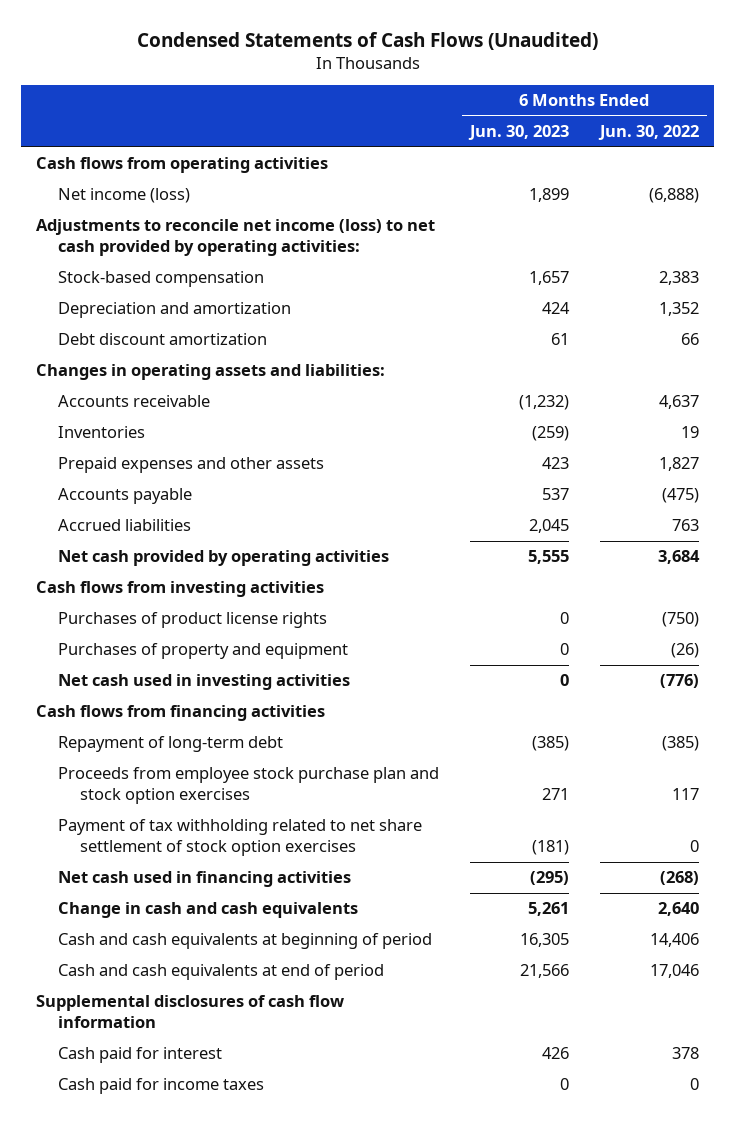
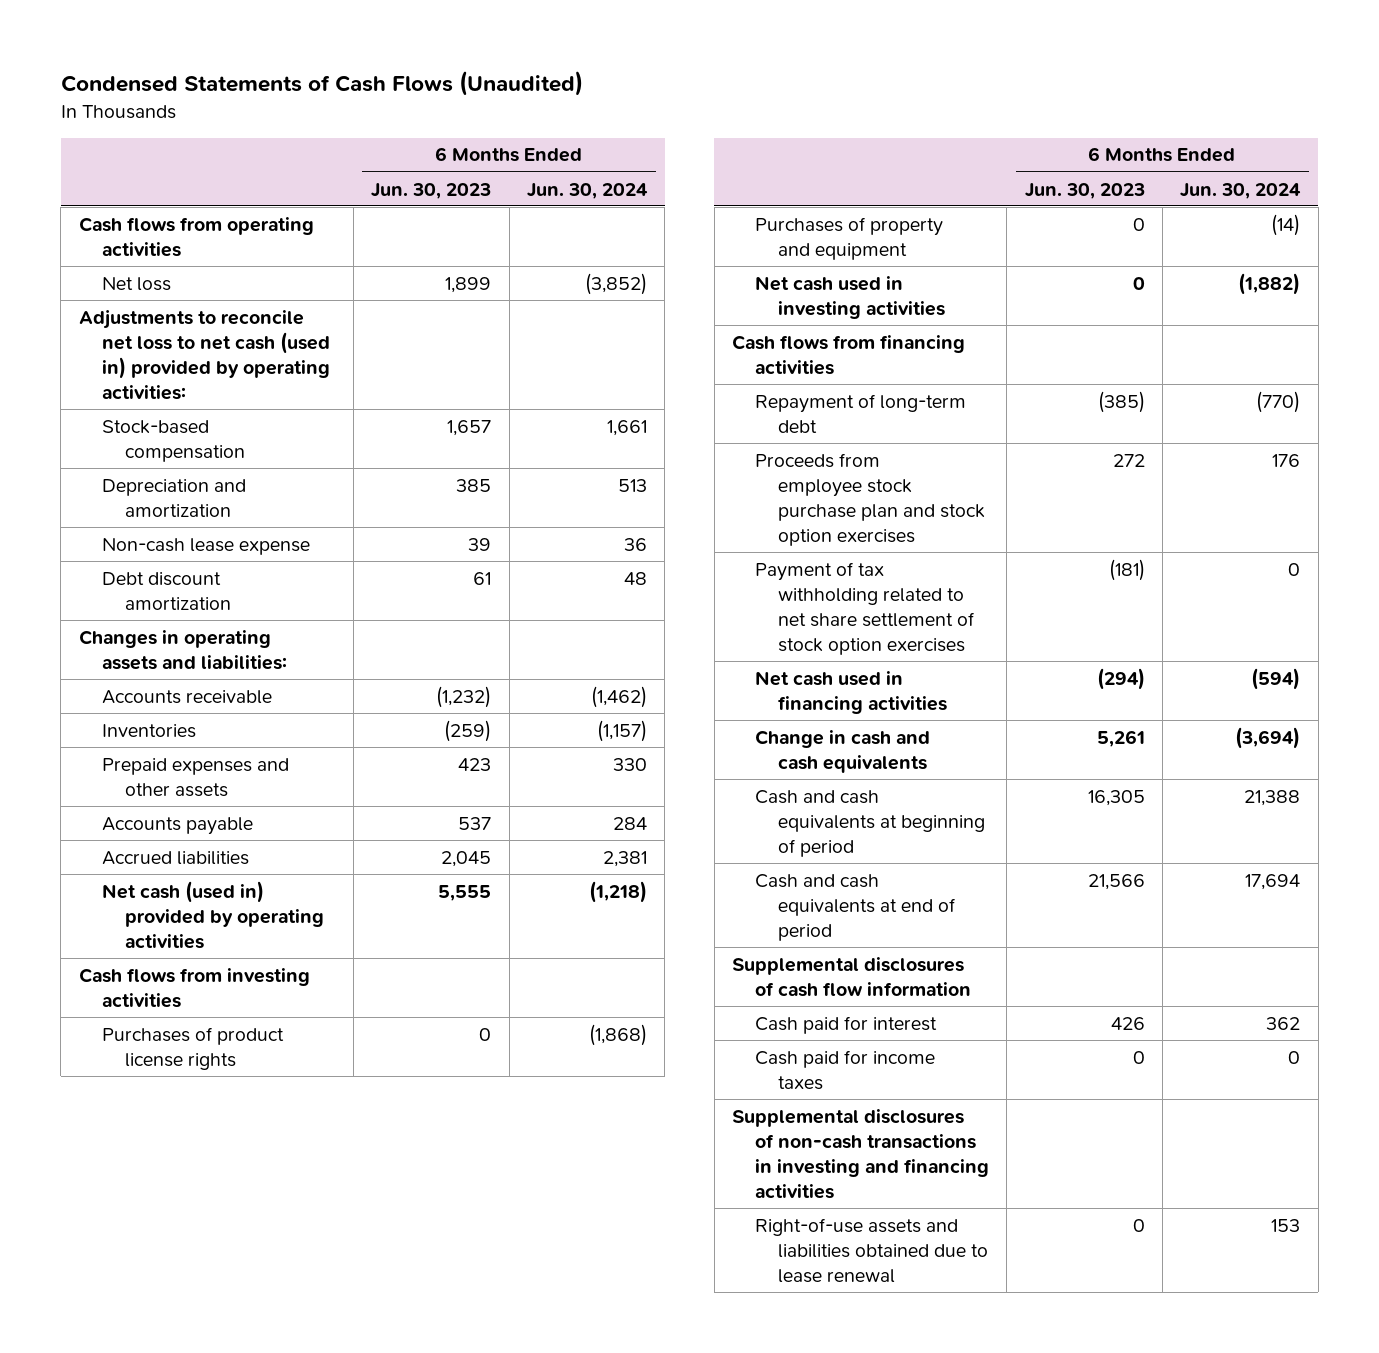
[597,125,699,141] Jun. 30, 2022 -> none
none -> [526,182,648,199] Jun. 30, 2024
[58,188,191,204] Net income (loss) -> [101,276,171,291] Net loss
[36,219,436,257] Adjustments to reconcile net income (loss) to net cash provided by operating activities: -> [78,309,330,400] Adjustments to reconcile net loss to net cash (used in) provided by operating activities:
[542,302,571,315] 424 -> [456,478,492,492] 385
none -> [101,537,310,555] Non-cash lease expense
[58,550,390,567] Net cash provided by operating activities -> [101,880,325,949] Net cash (used in) provided by operating activities
[542,788,570,801] 271 -> [1112,453,1145,467] 272
[530,871,570,886] (295) -> [1096,667,1145,690] (294)
none -> [731,1108,990,1199] Supplemental disclosures of non-cash transactions in investing and financing activities
none -> [755,1217,989,1283] Right-of-use assets and liabilities obtained due to lease renewal

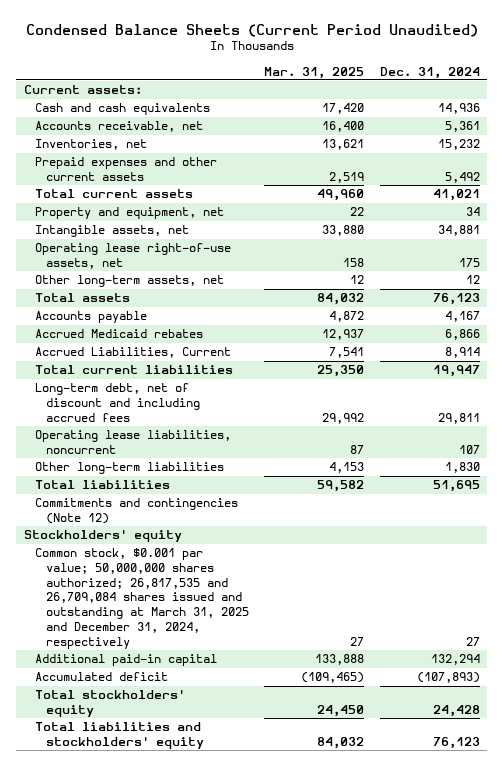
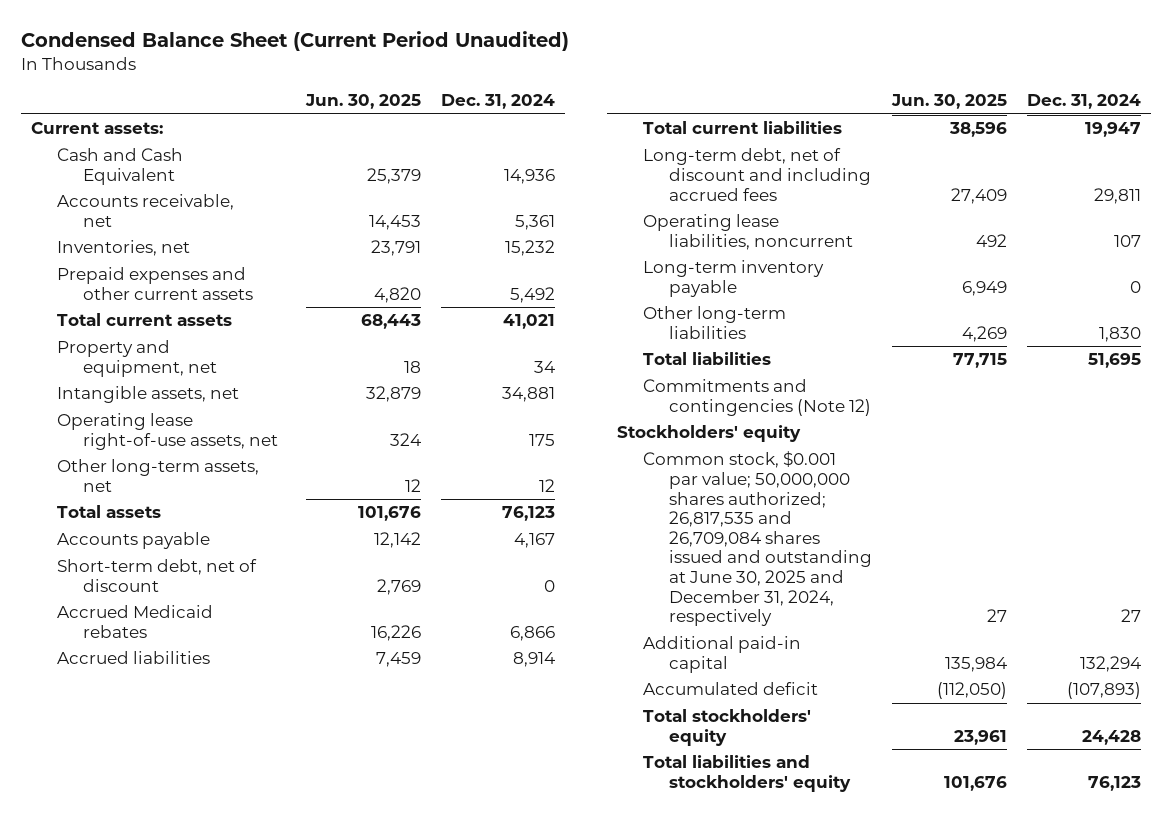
[25,23,478,37] Condensed Balance Sheets (Current Period Unaudited) -> [20,31,569,52] Condensed Balance Sheet (Current Period Unaudited)
[264,66,365,79] Mar. 31, 2025 -> none
none -> [304,94,421,110] Jun. 30, 2025
[35,103,211,116] Cash and cash equivalents -> [56,148,183,185] Cash and Cash Equivalent
none -> [56,559,257,592] Short-term debt, net of discount
[35,347,232,359] Accrued Liabilities, Current -> [56,651,210,665] Accrued liabilities
none -> [642,260,824,297] Long-term inventory payable
[35,548,250,649] Common stock, $0.001 par value; 50,000,000 shares authorized; 26,817,535 and 26,709,084 shares issued and outstanding at March 31, 2025 and December 31, 2024, respectively -> [642,451,873,627] Common stock, $0.001 par value; 50,000,000 shares authorized; 26,817,535 and 26,709,084 shares issued and outstanding at June 30, 2025 and December 31, 2024, respectively

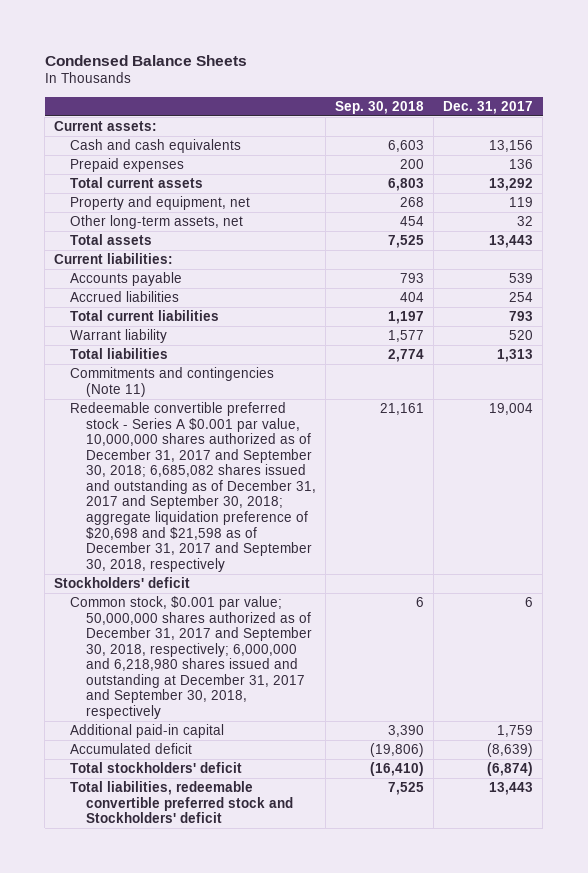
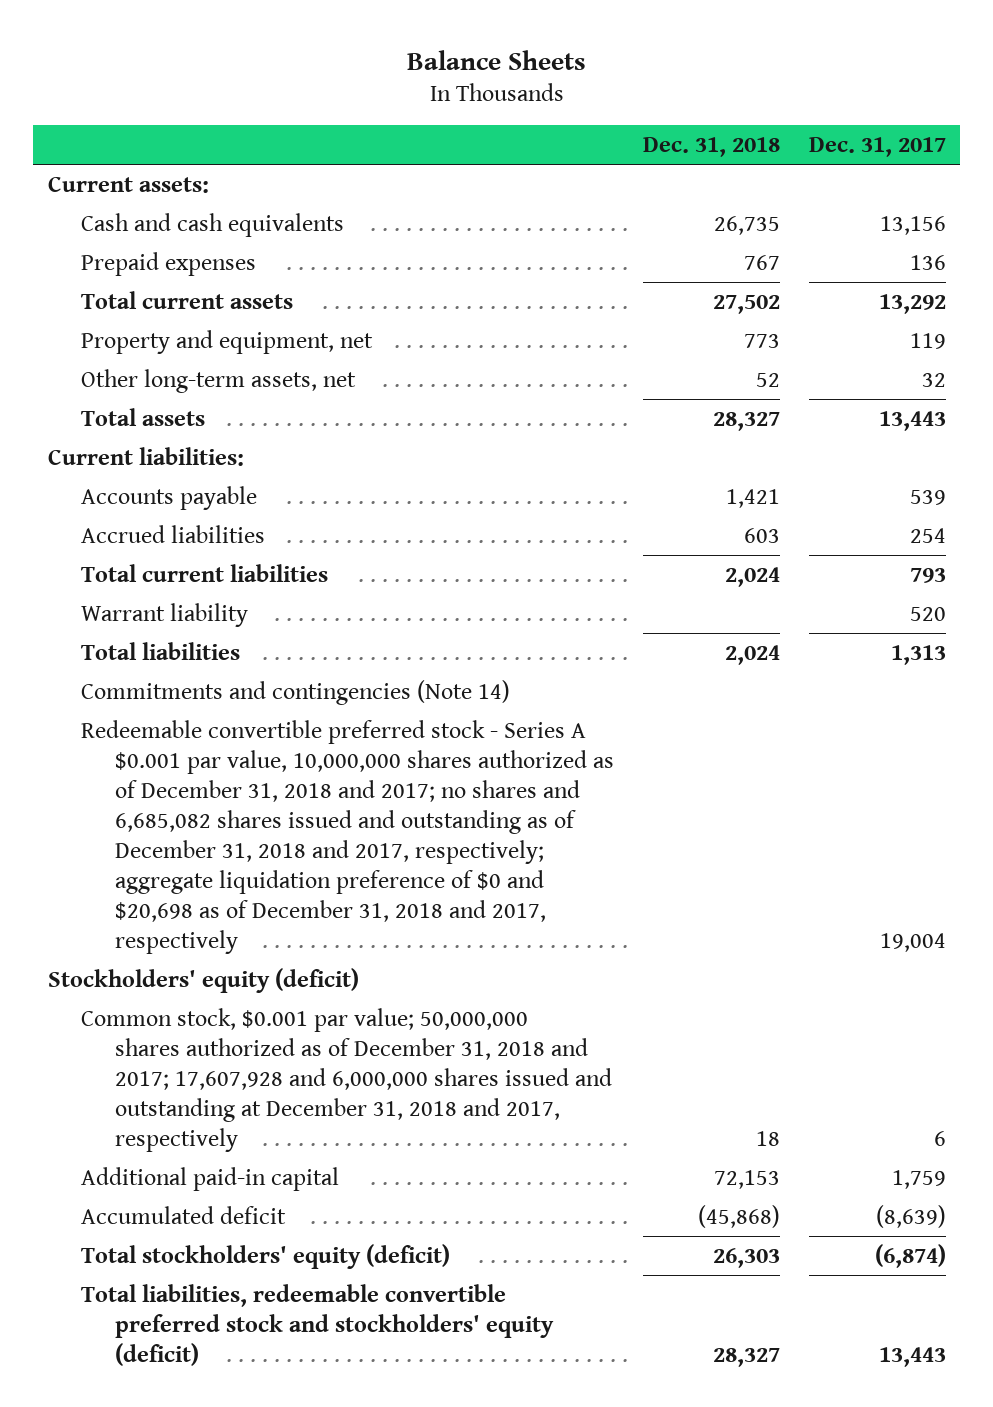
[44,54,247,66] Condensed Balance Sheets -> [406,49,586,70] Balance Sheets
[334,100,424,114] Sep. 30, 2018 -> none
none -> [642,136,780,157] Dec. 31, 2018
[70,367,275,397] Commitments and contingencies (Note 11) -> [81,680,511,706] Commitments and contingencies (Note 14)
[70,402,316,572] Redeemable convertible preferred stock - Series A $0.001 par value, 10,000,000 shares authorized as of December 31, 2017 and September 30, 2018; 6,685,082 shares issued and outstanding as of December 31, 2017 and September 30, 2018; aggregate liquidation preference of $20,698 and $21,598 as of December 31, 2017 and September 30, 2018, respectively -> [81,720,614,954] Redeemable convertible preferred stock - Series A $0.001 par value, 10,000,000 shares authorized as of December 31, 2018 and 2017; no shares and 6,685,082 shares issued and outstanding as of December 31, 2018 and 2017, respectively; aggregate liquidation preference of $0 and $20,698 as of December 31, 2018 and 2017, respectively
[54,577,191,589] Stockholders' deficit -> [47,968,359,994] Stockholders' equity (deficit)
[70,596,312,720] Common stock, $0.001 par value; 50,000,000 shares authorized as of December 31, 2017 and September 30, 2018, respectively; 6,000,000 and 6,218,980 shares issued and outstanding at December 31, 2017 and September 30, 2018, respectively -> [81,1008,612,1152] Common stock, $0.001 par value; 50,000,000 shares authorized as of December 31, 2018 and 2017; 17,607,928 and 6,000,000 shares issued and outstanding at December 31, 2018 and 2017, respectively
[70,762,243,774] Total stockholders' deficit -> [81,1244,451,1270] Total stockholders' equity (deficit)
[70,781,293,824] Total liabilities, redeemable convertible preferred stock and Stockholders' deficit -> [81,1284,554,1366] Total liabilities, redeemable convertible preferred stock and stockholders' equity (deficit)

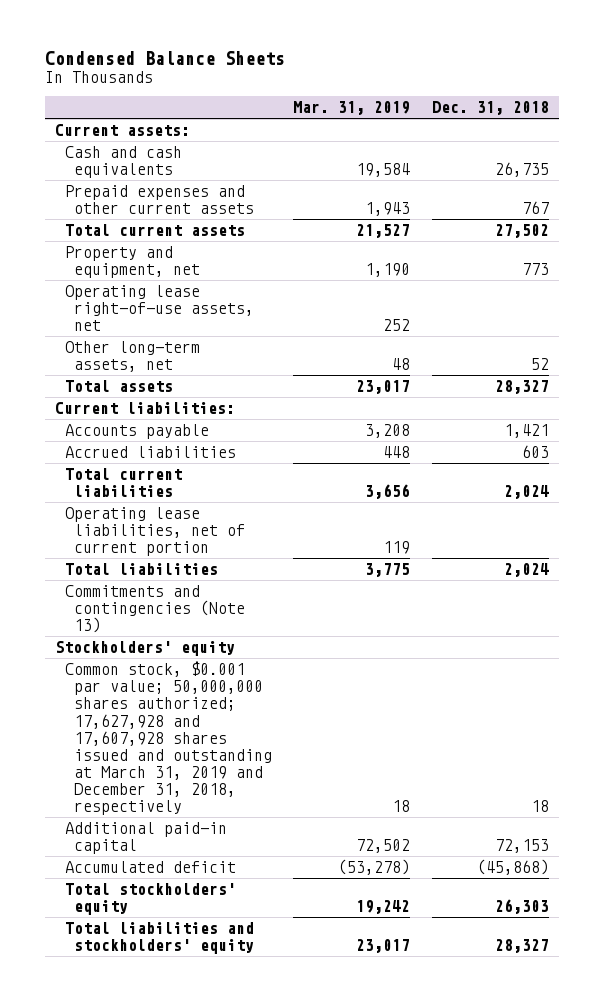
[406,49,586,70] Balance Sheets -> [44,51,285,66] Condensed Balance Sheets
[808,136,946,157] Dec. 31, 2017 -> none
none -> [293,101,411,116] Mar. 31, 2019
[81,252,257,277] Prepaid expenses -> [64,185,254,215] Prepaid expenses and other current assets
none -> [64,285,254,332] Operating lease right-of-use assets, net
[81,603,249,628] Warrant liability -> none
none -> [64,507,245,557] Operating lease liabilities, net of current portion
[81,720,614,954] Redeemable convertible preferred stock - Series A $0.001 par value, 10,000,000 shares authorized as of December 31, 2018 and 2017; no shares and 6,685,082 shares issued and outstanding as of December 31, 2018 and 2017, respectively; aggregate liquidation preference of $0 and $20,698 as of December 31, 2018 and 2017, respectively -> none
[81,680,511,706] Commitments and contingencies (Note 14) -> [64,585,245,634] Commitments and contingencies (Note 13)
[47,968,359,994] Stockholders' equity (deficit) -> [55,641,236,657] Stockholders' equity
[81,1008,612,1152] Common stock, $0.001 par value; 50,000,000 shares authorized as of December 31, 2018 and 2017; 17,607,928 and 6,000,000 shares issued and outstanding at December 31, 2018 and 2017, respectively -> [64,661,272,816] Common stock, $0.001 par value; 50,000,000 shares authorized; 17,627,928 and 17,607,928 shares issued and outstanding at March 31, 2019 and December 31, 2018, respectively
[81,1244,451,1270] Total stockholders' equity (deficit) -> [64,883,236,916] Total stockholders' equity
[81,1284,554,1366] Total liabilities, redeemable convertible preferred stock and stockholders' equity (deficit) -> [64,922,254,955] Total liabilities and stockholders' equity

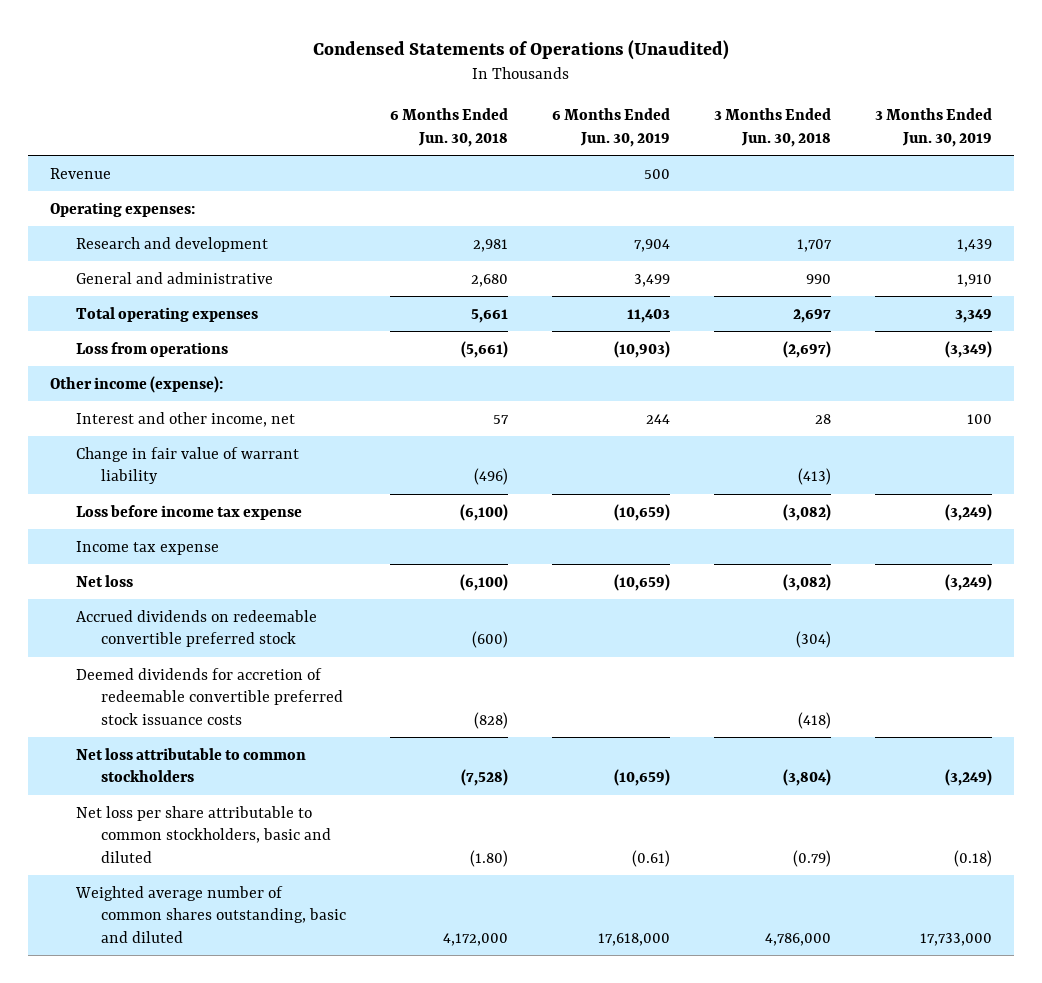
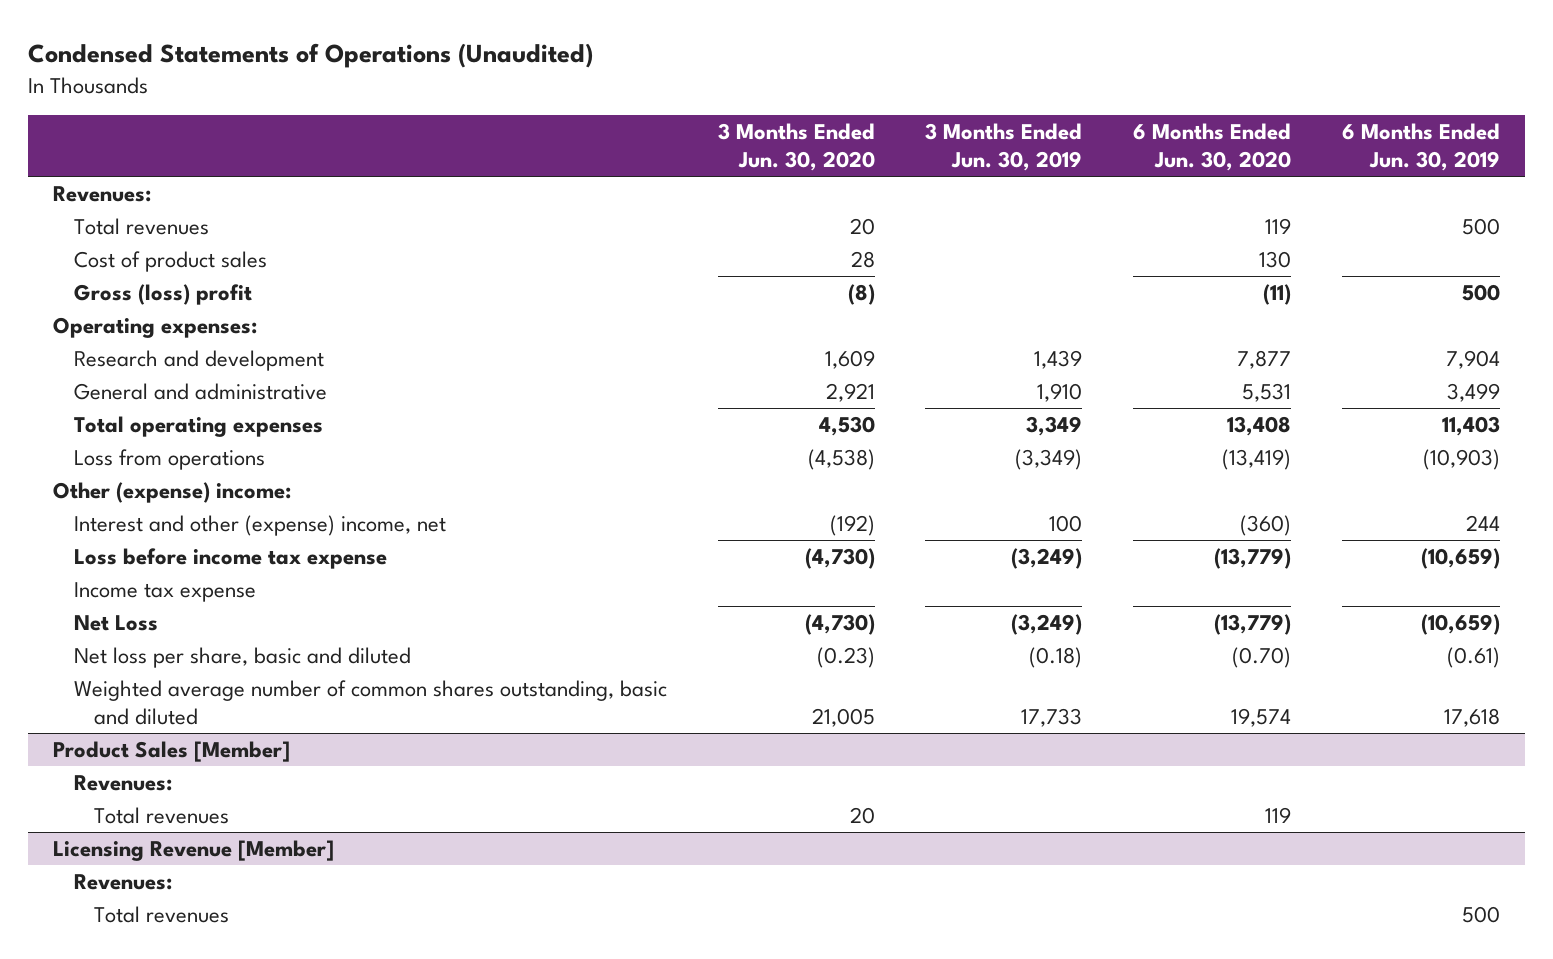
[390,108,509,147] 6 Months Ended Jun. 30, 2018 -> none
[714,108,832,147] 3 Months Ended Jun. 30, 2018 -> none
none -> [717,123,875,172] 3 Months Ended Jun. 30, 2020
none -> [1133,123,1292,172] 6 Months Ended Jun. 30, 2020
none -> [53,186,152,203] Revenues:
[49,167,111,179] Revenue -> [73,218,209,236] Total revenues
none -> [73,251,267,273] Cost of product sales
none -> [73,284,252,306] Gross (loss) profit
[75,446,299,485] Change in fair value of warrant liability -> none
[49,375,223,393] Other income (expense): -> [53,482,292,504] Other (expense) income:
[75,411,295,427] Interest and other income, net -> [73,515,446,537] Interest and other (expense) income, net
[75,609,317,648] Accrued dividends on redeemable convertible preferred stock -> none
[75,667,344,725] Deemed dividends for accretion of redeemable convertible preferred stock issuance costs -> none
[75,747,306,783] Net loss attributable to common stockholders -> none
[75,574,133,587] Net loss -> [73,615,158,632] Net Loss
[75,805,332,863] Net loss per share attributable to common stockholders, basic and diluted -> [73,647,411,669] Net loss per share, basic and diluted
[598,932,671,946] 17,618,000 -> [1444,707,1501,727] 17,618
[920,932,993,946] 17,733,000 -> [1021,707,1083,727] 17,733
none -> [53,741,291,763] Product Sales [Member]
none -> [73,775,172,792] Revenues:
none -> [94,807,230,825] Total revenues
none -> [53,840,335,862] Licensing Revenue [Member]
none -> [73,874,172,891] Revenues:
none -> [94,906,230,924] Total revenues

